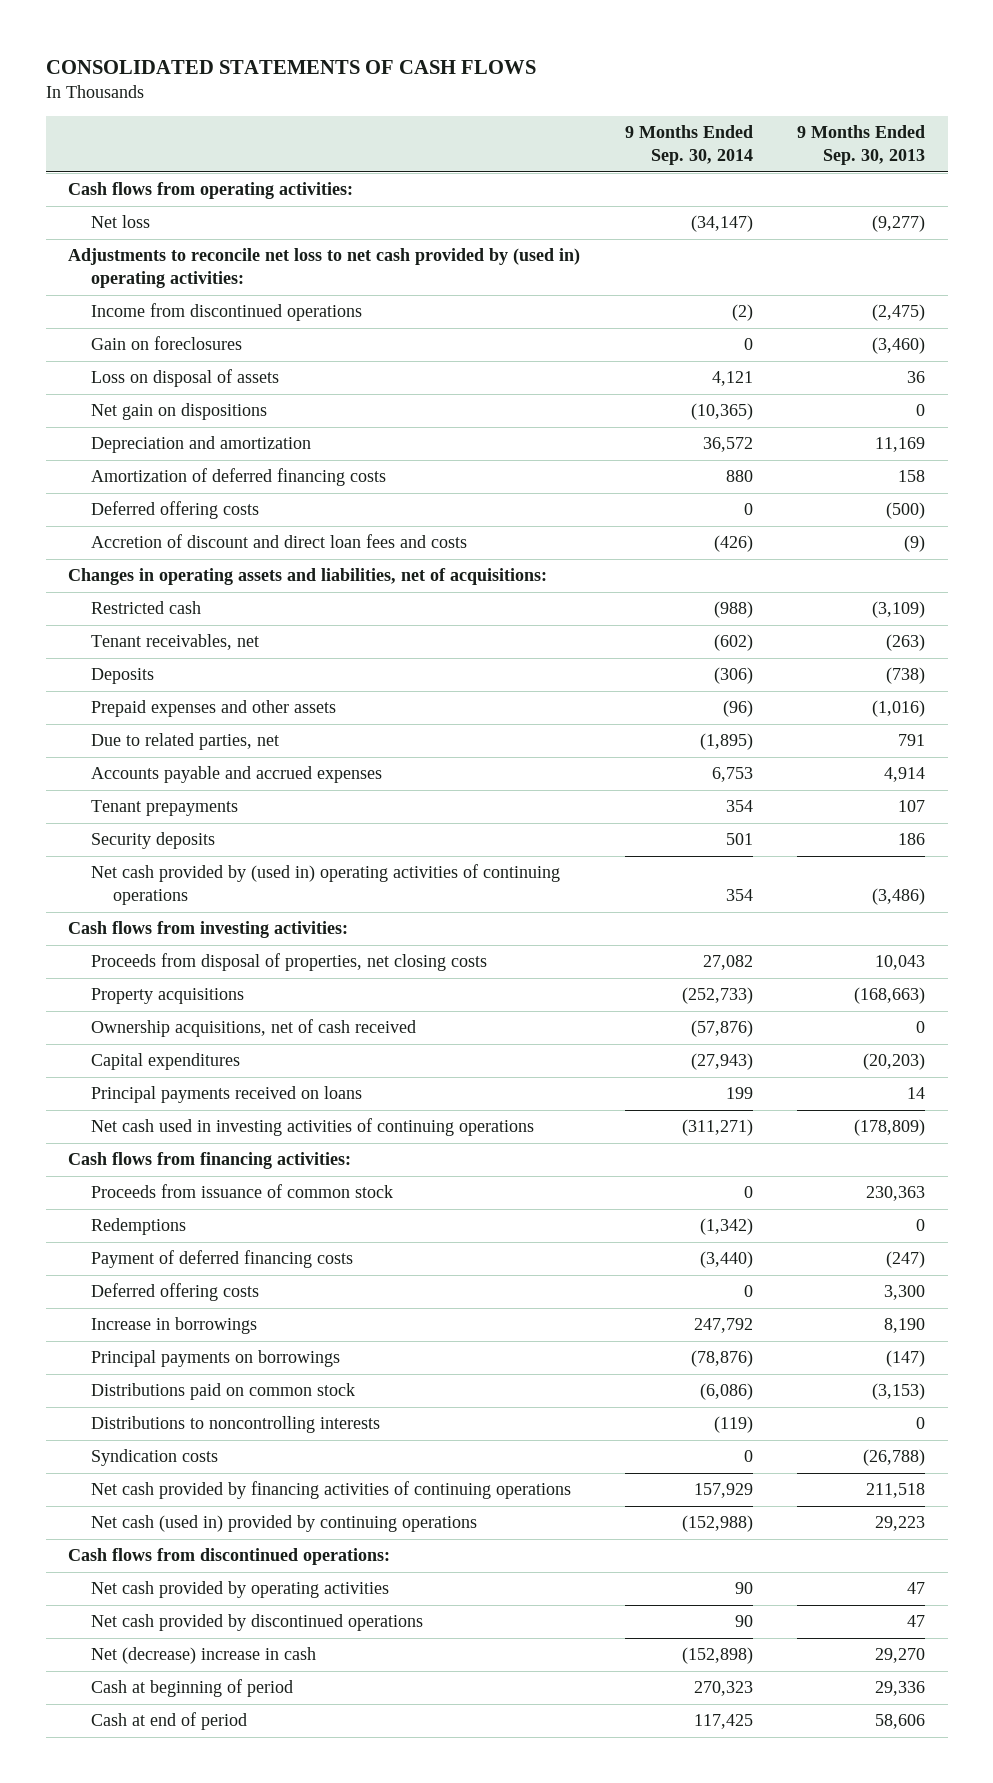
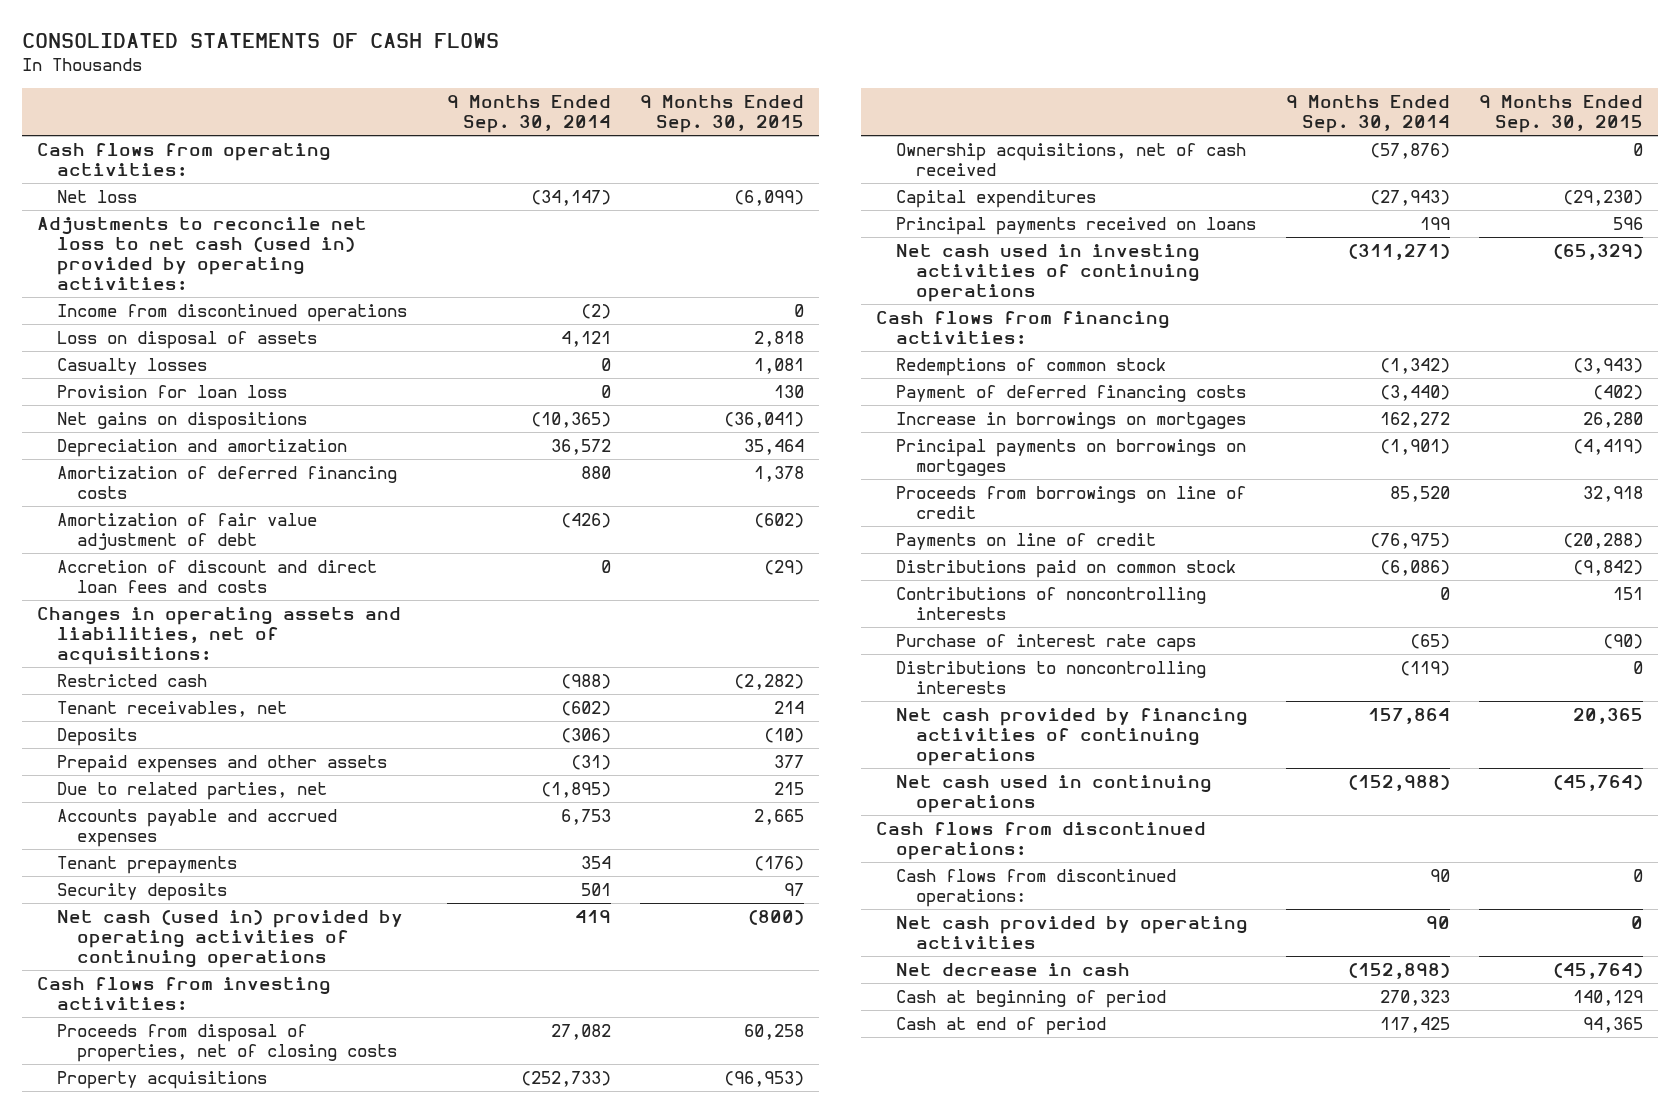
[797,125,926,166] 9 Months Ended Sep. 30, 2013 -> none
none -> [640,95,805,134] 9 Months Ended Sep. 30, 2015
[68,248,581,289] Adjustments to reconcile net loss to net cash provided by (used in) operating activities: -> [37,217,368,290] Adjustments to reconcile net loss to net cash (used in) provided by operating activities:
[90,336,242,351] Gain on foreclosures -> none
none -> [56,358,207,376] Casualty losses
none -> [56,385,287,399] Provision for loan loss
[90,403,267,421] Net gain on dispositions -> [56,412,307,431] Net gains on dispositions
[90,501,259,520] Deferred offering costs -> none
none -> [56,513,317,551] Amortization of fair value adjustment of debt
[713,535,753,553] (426) -> [600,560,611,574] 0
[722,700,753,718] (96) -> [570,755,611,771] (31)
[90,864,560,906] Net cash provided by (used in) operating activities of continuing operations -> [56,910,403,968] Net cash (used in) provided by operating activities of continuing operations
[725,889,753,902] 354 -> [574,910,611,924] 419
[90,953,487,972] Proceeds from disposal of properties, net closing costs -> [56,1024,397,1063] Proceeds from disposal of properties, net of closing costs
[90,1184,393,1199] Proceeds from issuance of common stock -> none
[90,1218,186,1236] Redemptions -> [895,358,1166,377] Redemptions of common stock
[90,1283,259,1302] Deferred offering costs -> none
[90,1317,257,1335] Increase in borrowings -> [895,412,1246,430] Increase in borrowings on mortgages
[693,1318,753,1334] 247,792 -> [1379,412,1450,429] 162,272
[90,1350,340,1368] Principal payments on borrowings -> [895,439,1246,477] Principal payments on borrowings on mortgages
[690,1350,753,1368] (78,876) -> [1379,439,1450,456] (1,901)
none -> [895,486,1246,520] Proceeds from borrowings on line of credit
none -> [895,533,1156,551] Payments on line of credit
none -> [895,587,1206,621] Contributions of noncontrolling interests
none -> [895,634,1196,653] Purchase of interest rate caps
[90,1449,218,1467] Syndication costs -> none
[693,1483,753,1499] 157,929 -> [1367,708,1450,725] 157,864
[90,1515,477,1533] Net cash (used in) provided by continuing operations -> [895,775,1212,814] Net cash used in continuing operations
none -> [895,869,1176,908] Cash flows from discontinued operations:
[90,1614,423,1632] Net cash provided by discontinued operations -> none
[90,1647,316,1665] Net (decrease) increase in cash -> [895,963,1130,977] Net decrease in cash

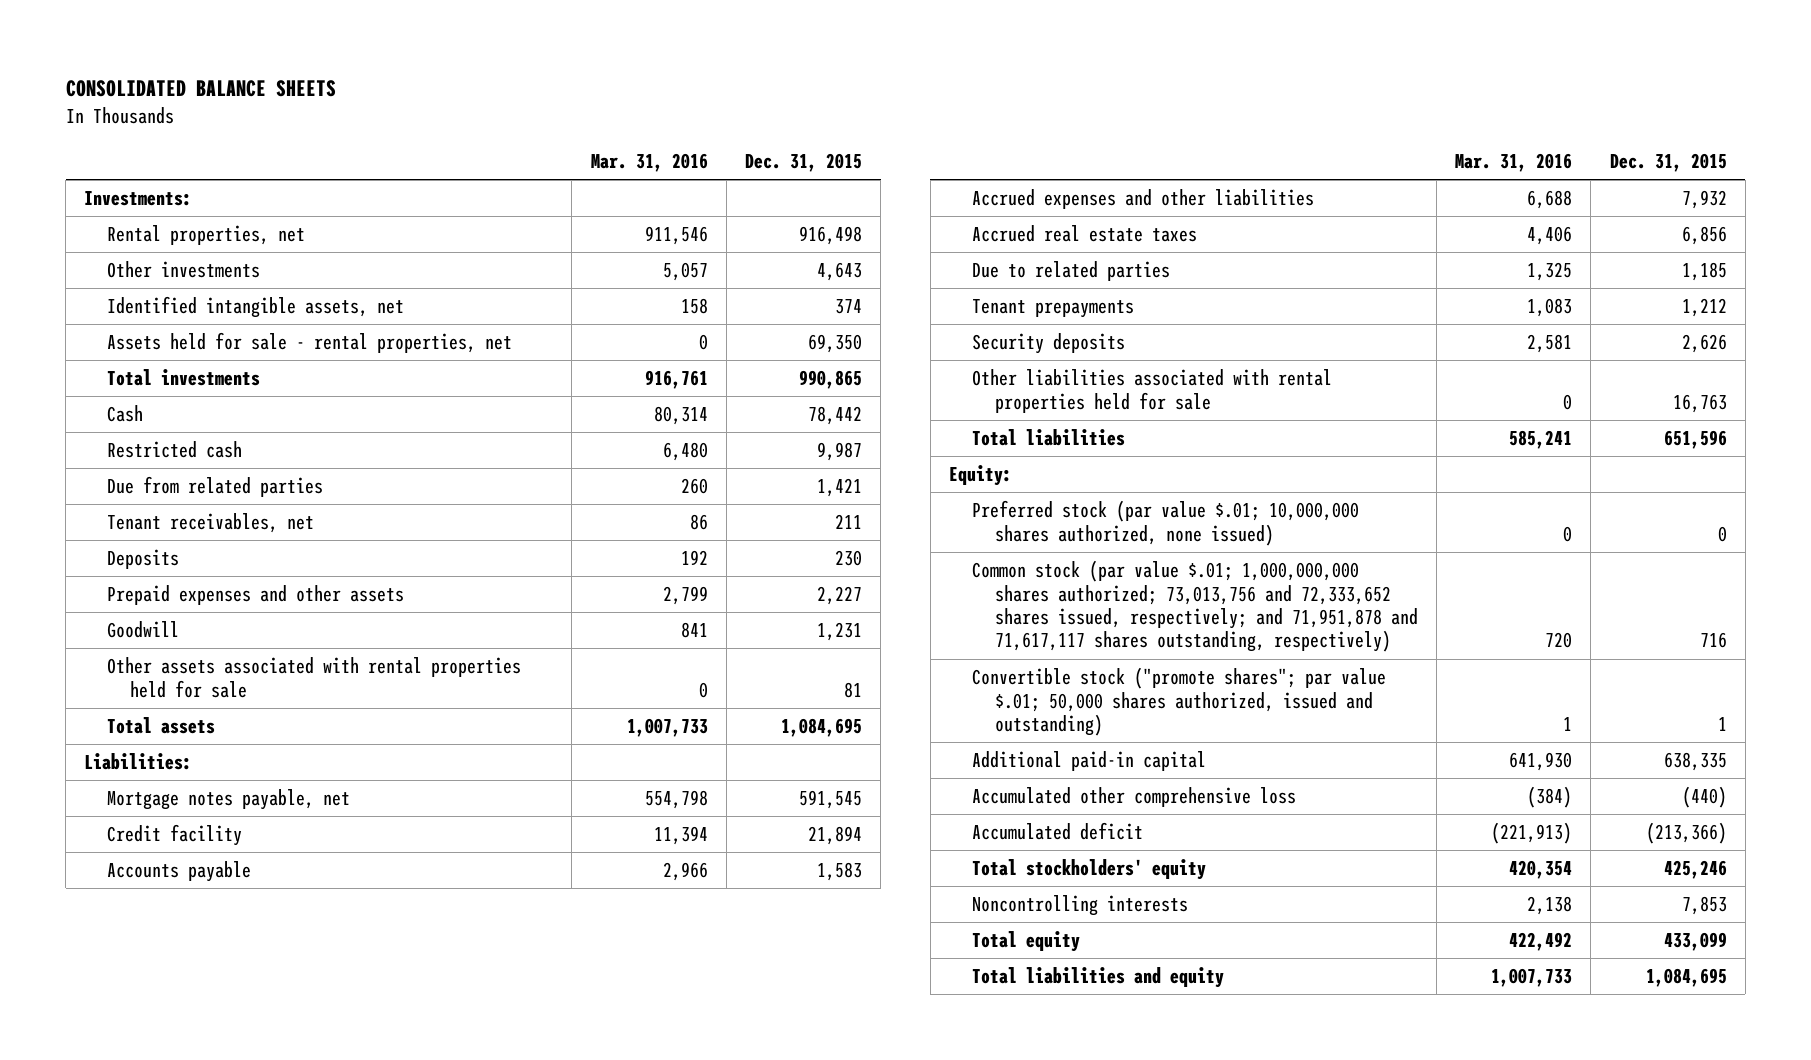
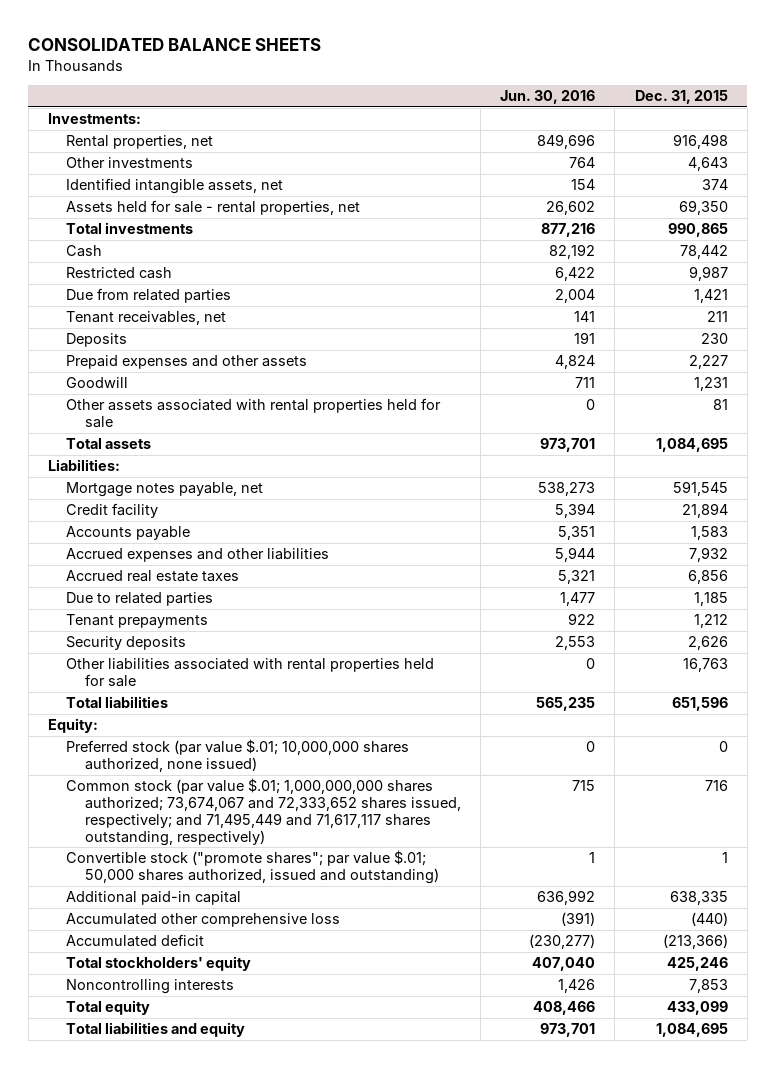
[590,152,708,172] Mar. 31, 2016 -> none
none -> [500,90,596,105] Jun. 30, 2016
[971,560,1418,653] Common stock (par value $.01; 1,000,000,000 shares authorized; 73,013,756 and 72,333,652 shares issued, respectively; and 71,951,878 and 71,617,117 shares outstanding, respectively) -> [66,778,461,846] Common stock (par value $.01; 1,000,000,000 shares authorized; 73,674,067 and 72,333,652 shares issued, respectively; and 71,495,449 and 71,617,117 shares outstanding, respectively)

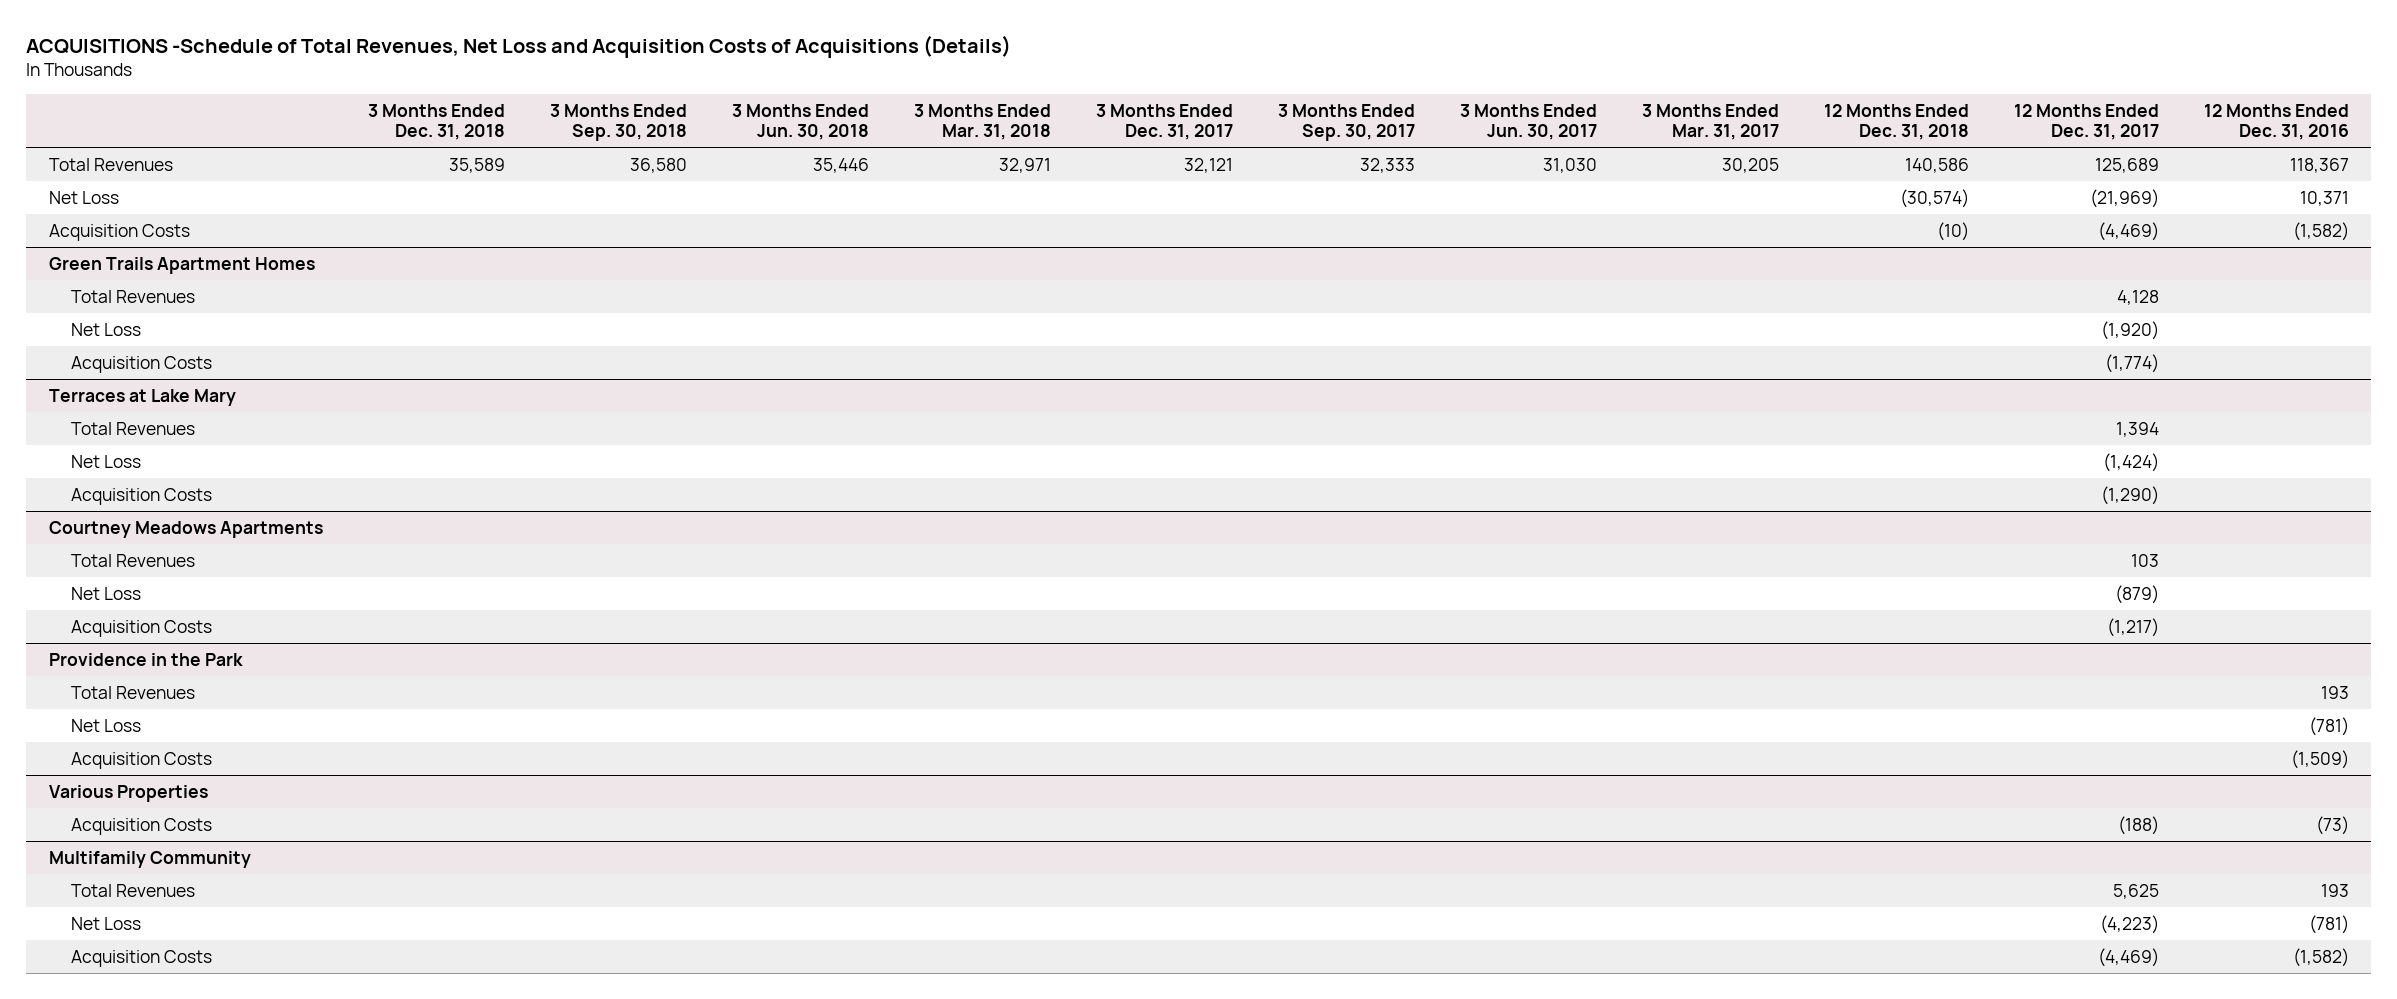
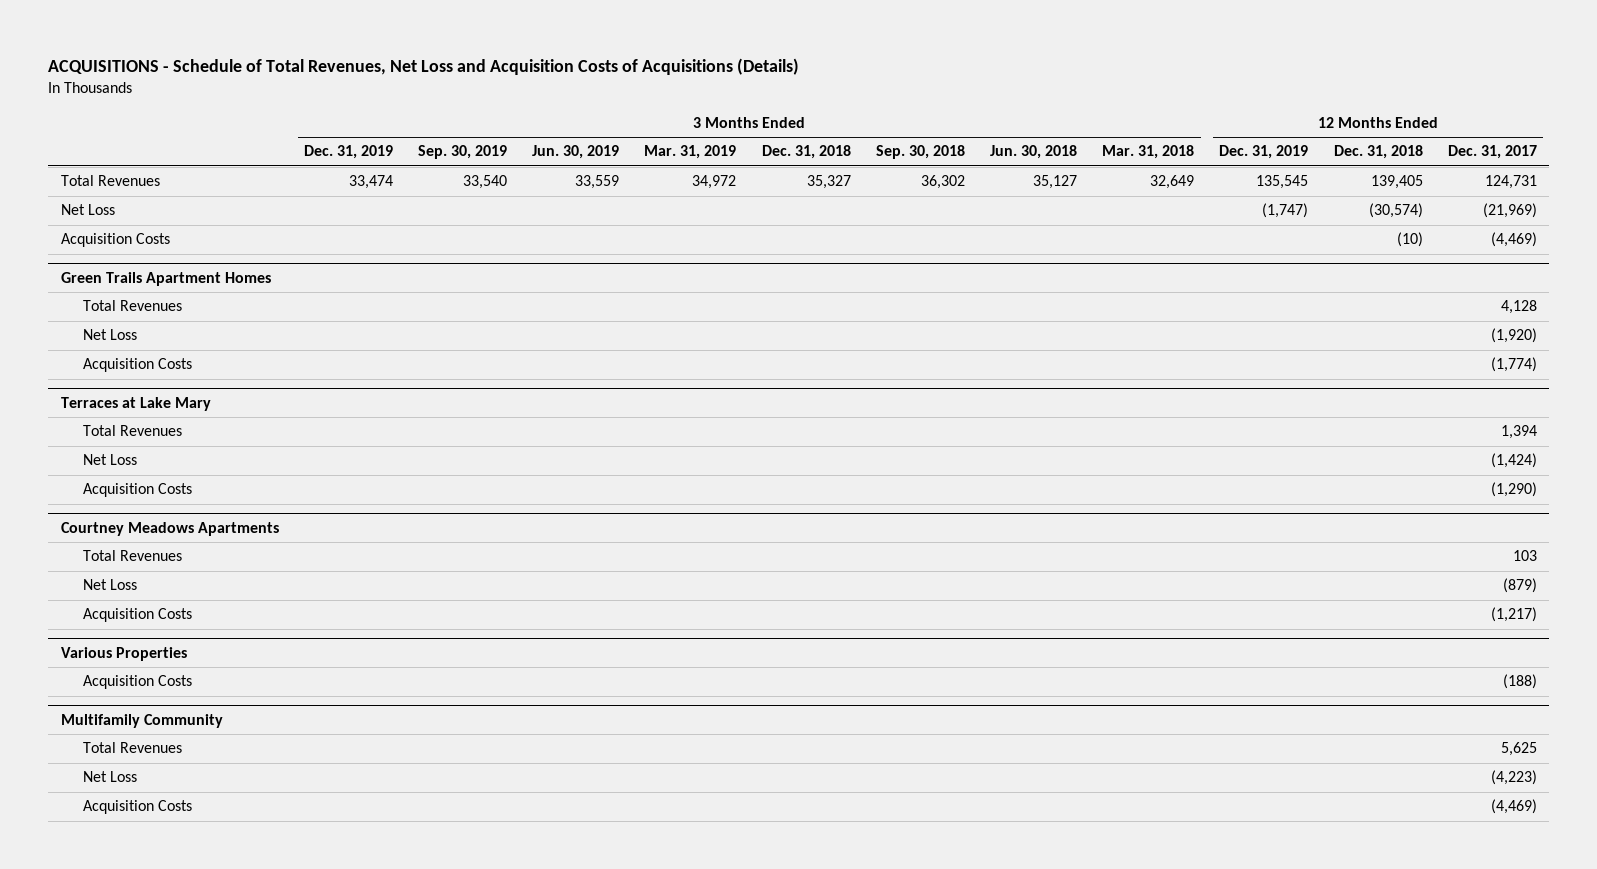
[26,34,1012,58] ACQUISITIONS -Schedule of Total Revenues, Net Loss and Acquisition Costs of Acquisitions (Details) -> [48,58,800,76] ACQUISITIONS - Schedule of Total Revenues, Net Loss and Acquisition Costs of Acquisitions (Details)
[1095,103,1233,140] 3 Months Ended Dec. 31, 2017 -> none
[1277,103,1415,141] 3 Months Ended Sep. 30, 2017 -> none
[1459,103,1597,140] 3 Months Ended Jun. 30, 2017 -> none
[1641,103,1779,140] 3 Months Ended Mar. 31, 2017 -> none
[2203,103,2349,140] 12 Months Ended Dec. 31, 2016 -> none
none -> [303,145,393,160] Dec. 31, 2019
none -> [418,145,508,160] Sep. 30, 2019
none -> [532,145,620,160] Jun. 30, 2019
none -> [644,145,737,160] Mar. 31, 2019
none -> [1219,145,1309,160] Dec. 31, 2019
[448,157,505,173] 35,589 -> [806,175,851,190] 35,327
[629,157,687,173] 36,580 -> [920,175,965,190] 36,302
[812,157,869,173] 35,446 -> [1033,175,1078,190] 35,127
[998,157,1051,173] 32,971 -> [1150,175,1195,190] 32,649
[1904,157,1969,173] 140,586 -> [1370,175,1423,190] 139,405
[2094,157,2159,173] 125,689 -> [1484,175,1537,190] 124,731
[48,652,243,666] Providence in the Park -> none
[71,685,196,699] Total Revenues -> none
[71,718,142,732] Net Loss -> none
[71,751,213,769] Acquisition Costs -> none

